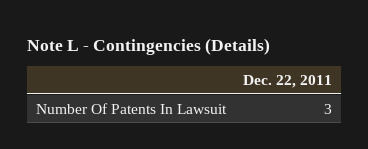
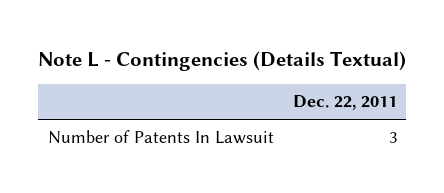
[27,37,271,55] Note L - Contingencies (Details) -> [37,50,406,71] Note L - Contingencies (Details Textual)
[35,102,227,114] Number Of Patents In Lawsuit -> [47,130,274,145] Number of Patents In Lawsuit

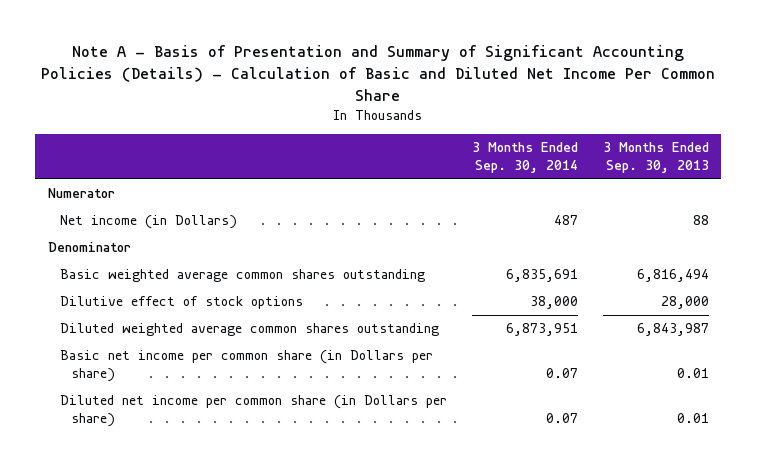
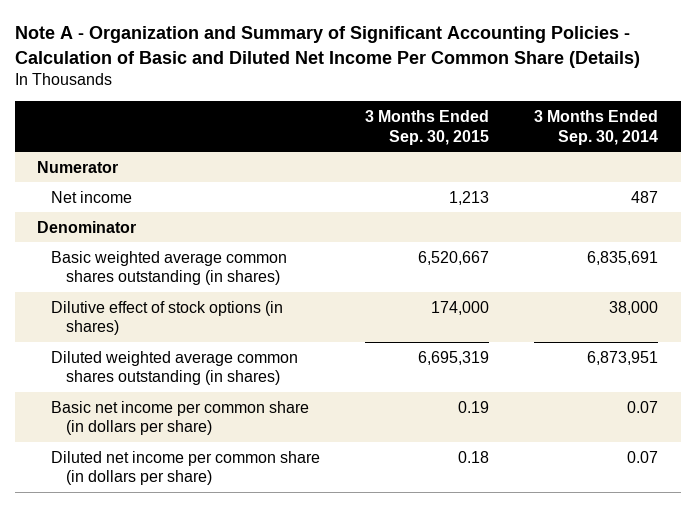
[41,45,716,101] Note A - Basis of Presentation and Summary of Significant Accounting Policies (Details) - Calculation of Basic and Diluted Net Income Per Common Share -> [14,26,640,68] Note A - Organization and Summary of Significant Accounting Policies - Calculation of Basic and Diluted Net Income Per Common Share (Details)
[602,142,709,173] 3 Months Ended Sep. 30, 2013 -> none
none -> [365,109,490,145] 3 Months Ended Sep. 30, 2015
[59,215,237,230] Net income (in Dollars) -> [51,190,133,203] Net income
[59,269,425,283] Basic weighted average common shares outstanding -> [51,250,288,286] Basic weighted average common shares outstanding (in shares)
[59,296,303,310] Dilutive effect of stock options -> [51,300,284,336] Dilutive effect of stock options (in shares)
[59,323,439,337] Diluted weighted average common shares outstanding -> [51,350,299,386] Diluted weighted average common shares outstanding (in shares)
[59,350,433,383] Basic net income per common share (in Dollars per share) -> [51,400,310,436] Basic net income per common share (in dollars per share)
[59,395,447,428] Diluted net income per common share (in Dollars per share) -> [51,450,321,486] Diluted net income per common share (in dollars per share)

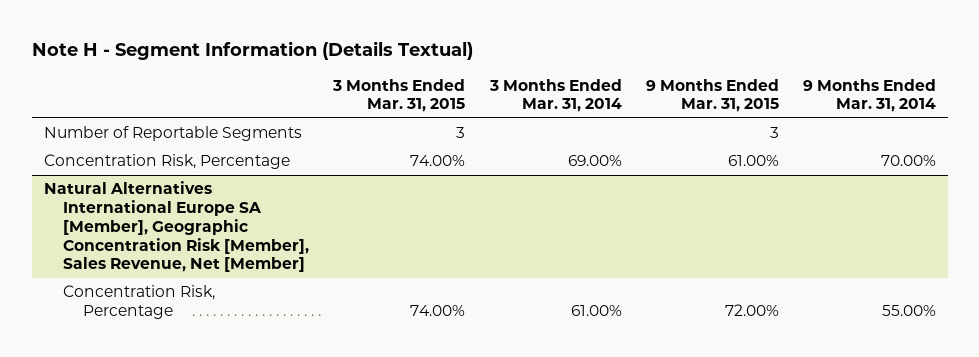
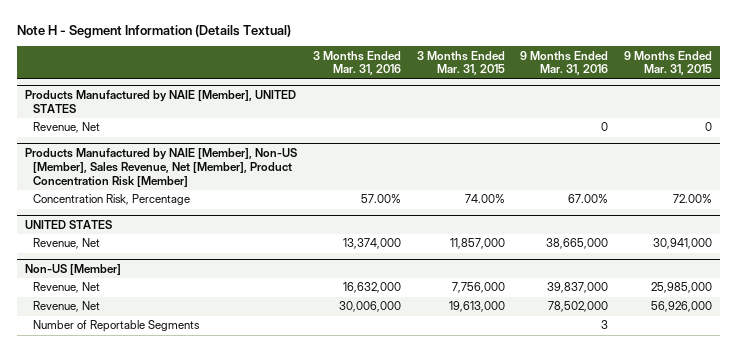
[488,78,622,113] 3 Months Ended Mar. 31, 2014 -> none
[802,78,936,113] 9 Months Ended Mar. 31, 2014 -> none
none -> [312,50,401,76] 3 Months Ended Mar. 31, 2016
none -> [520,50,609,76] 9 Months Ended Mar. 31, 2016
[43,126,302,142] Number of Reportable Segments -> none
[43,154,290,170] Concentration Risk, Percentage -> none
[43,181,310,273] Natural Alternatives International Europe SA [Member], Geographic Concentration Risk [Member], Sales Revenue, Net [Member] -> none
none -> [25,90,297,114] Products Manufactured by NAIE [Member], UNITED STATES
none -> [33,122,101,134] Revenue, Net
none -> [25,148,298,188] Products Manufactured by NAIE [Member], Non-US [Member], Sales Revenue, Net [Member], Product Concentration Risk [Member]
none -> [25,220,113,230] UNITED STATES
none -> [33,238,101,250] Revenue, Net
none -> [25,264,122,276] Non-US [Member]
none -> [33,282,101,294] Revenue, Net
none -> [33,301,101,313] Revenue, Net
none -> [33,320,201,333] Number of Reportable Segments

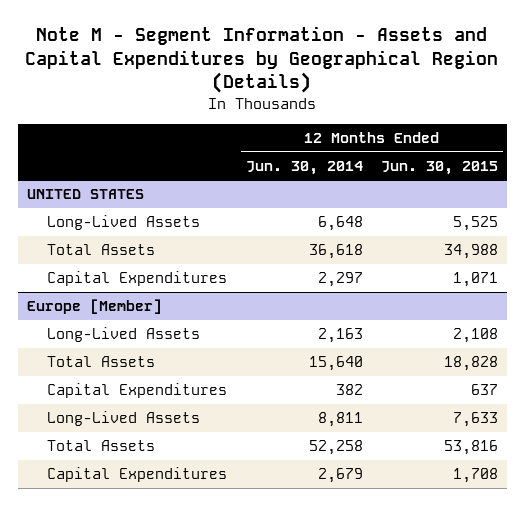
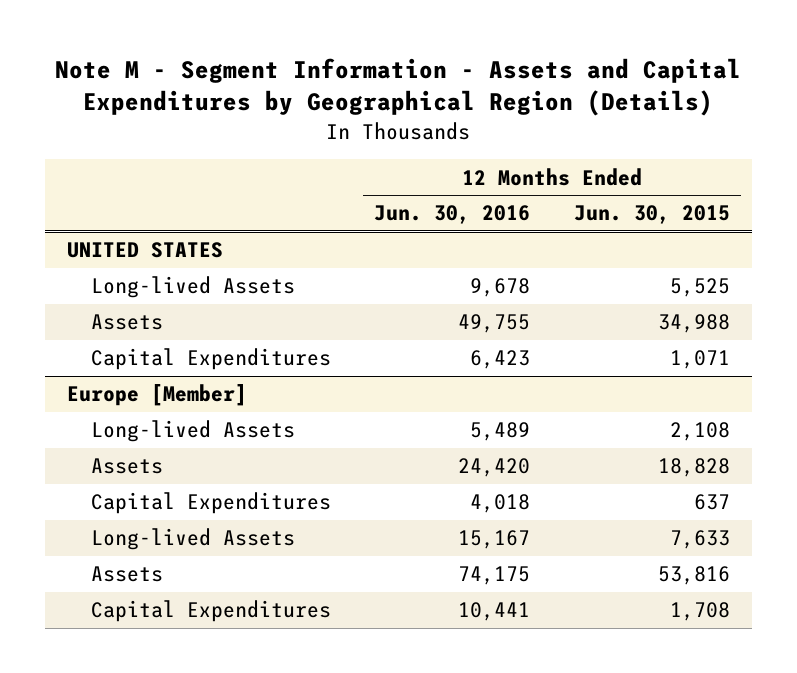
[245,160,363,175] Jun. 30, 2014 -> none
none -> [374,205,531,225] Jun. 30, 2016
[47,215,201,231] Long-Lived Assets -> [90,276,295,299] Long-lived Assets
[47,244,156,256] Total Assets -> [90,314,163,331] Assets
[47,327,201,343] Long-Lived Assets -> [90,420,295,443] Long-lived Assets
[47,356,156,368] Total Assets -> [90,458,163,475] Assets
[47,411,201,427] Long-Lived Assets -> [90,528,295,551] Long-lived Assets
[47,440,156,452] Total Assets -> [90,566,163,583] Assets

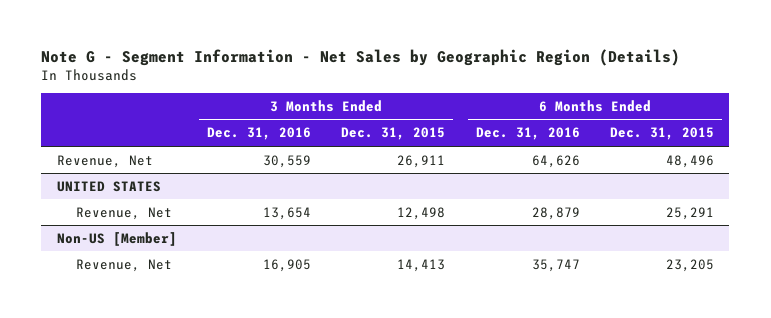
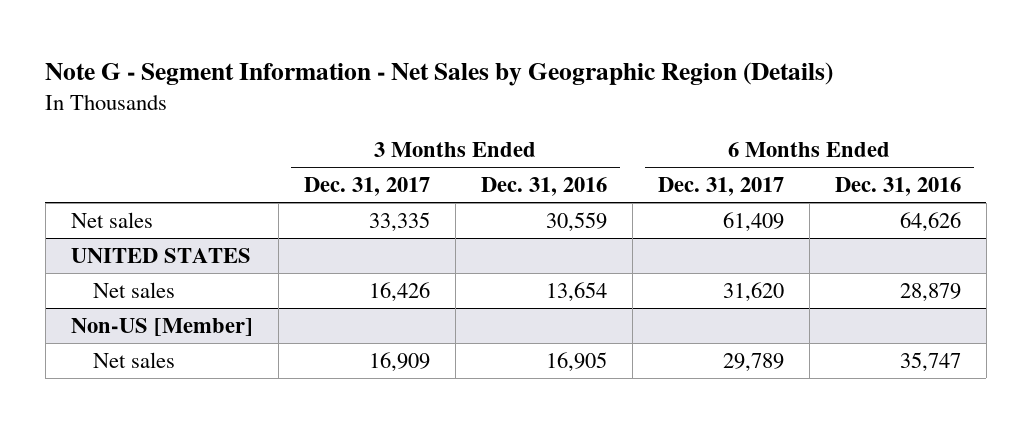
[341,127,446,141] Dec. 31, 2015 -> none
[610,127,715,141] Dec. 31, 2015 -> none
none -> [303,177,430,197] Dec. 31, 2017
none -> [657,177,784,197] Dec. 31, 2017
[56,154,153,168] Revenue, Net -> [70,211,153,228] Net sales
[75,206,172,220] Revenue, Net -> [93,281,176,298] Net sales
[75,258,172,272] Revenue, Net -> [93,351,176,368] Net sales

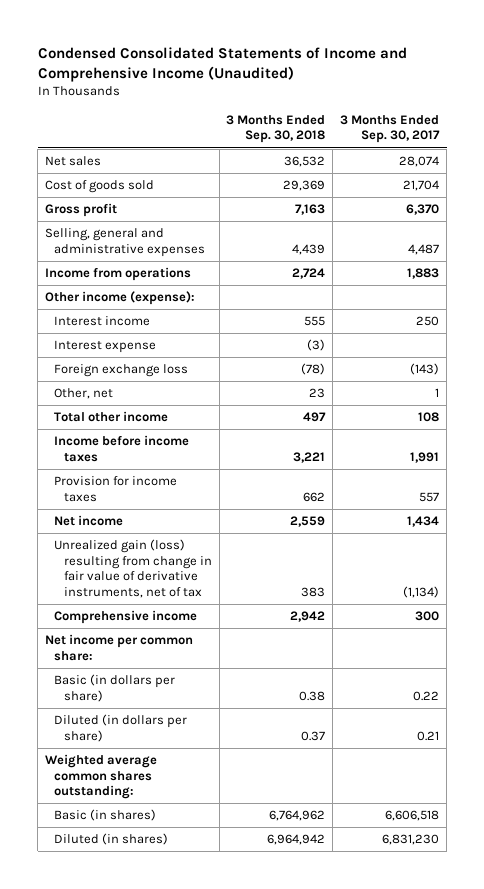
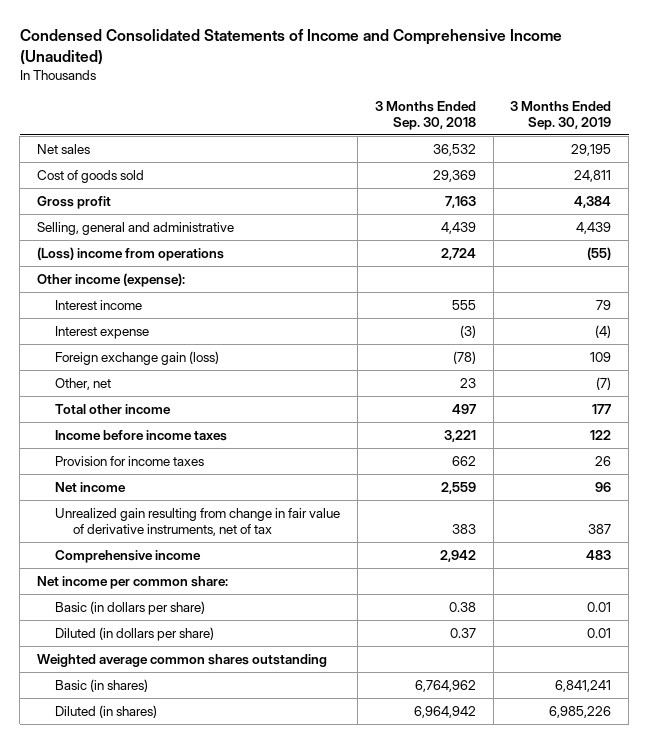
[340,114,441,144] 3 Months Ended Sep. 30, 2017 -> none
none -> [510,100,612,130] 3 Months Ended Sep. 30, 2019
[44,228,206,257] Selling, general and administrative expenses -> [37,221,235,235] Selling, general and administrative
[44,267,191,282] Income from operations -> [37,246,225,261] (Loss) income from operations
[54,364,189,378] Foreign exchange loss -> [55,350,220,365] Foreign exchange gain (loss)
[54,539,212,598] Unrealized gain (loss) resulting from change in fair value of derivative instruments, net of tax -> [55,507,341,536] Unrealized gain resulting from change in fair value of derivative instruments, net of tax
[44,754,157,800] Weighted average common shares outstanding: -> [37,653,328,667] Weighted average common shares outstanding

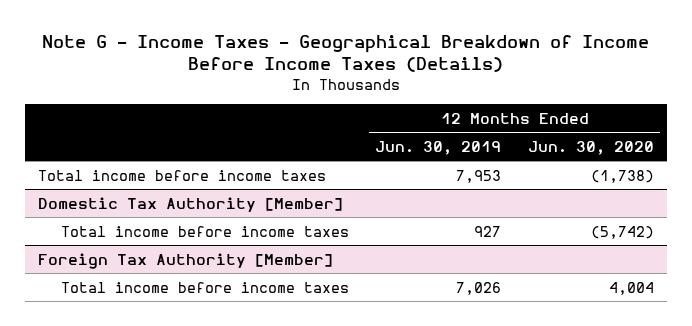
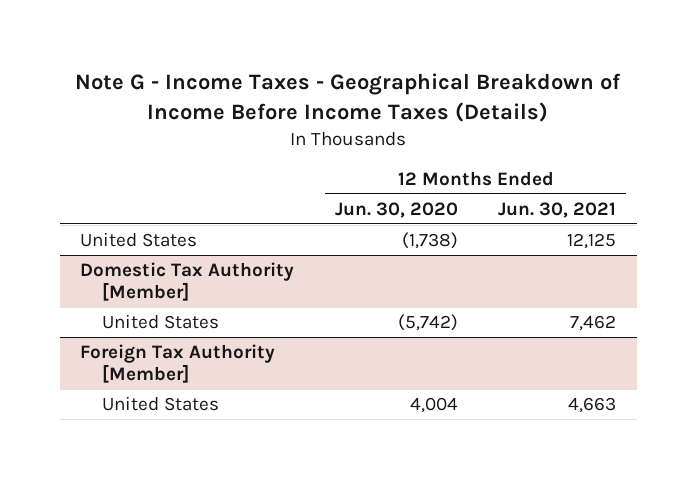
[375,140,502,155] Jun. 30, 2019 -> none
none -> [498,201,617,218] Jun. 30, 2021
[38,169,327,181] Total income before income taxes -> [80,232,198,248] United States
[61,225,350,237] Total income before income taxes -> [101,314,219,330] United States
[61,281,350,293] Total income before income taxes -> [101,396,219,412] United States

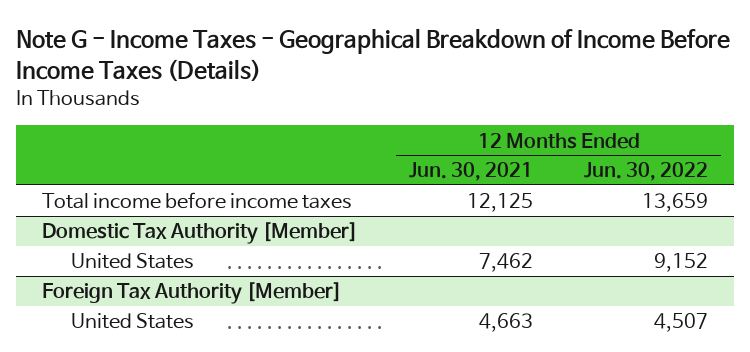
[334,201,458,218] Jun. 30, 2020 -> none
none -> [584,162,709,182] Jun. 30, 2022
[80,232,198,248] United States -> [41,192,352,210] Total income before income taxes

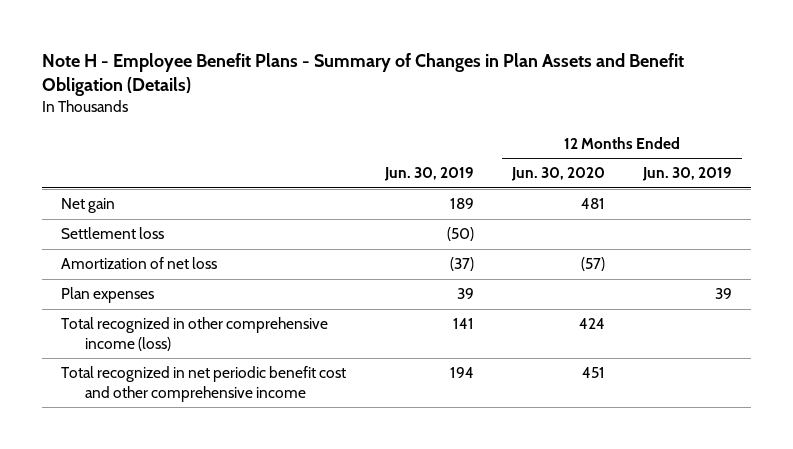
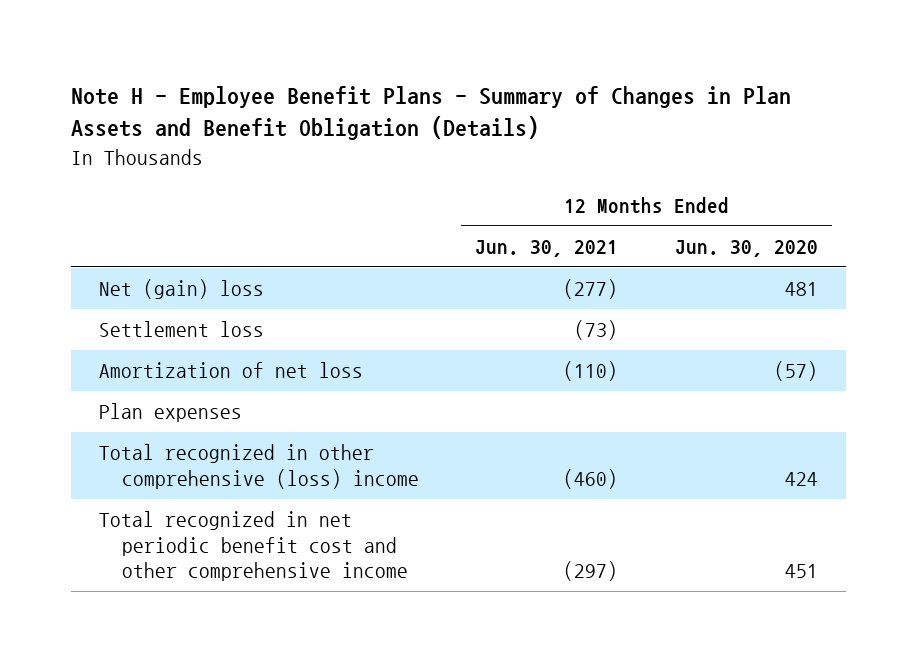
[383,167,474,182] Jun. 30, 2019 -> none
[641,167,732,182] Jun. 30, 2019 -> none
none -> [475,239,619,257] Jun. 30, 2021
[61,198,116,214] Net gain -> [98,279,264,300] Net (gain) loss
[61,317,329,351] Total recognized in other comprehensive income (loss) -> [98,444,420,489] Total recognized in other comprehensive (loss) income

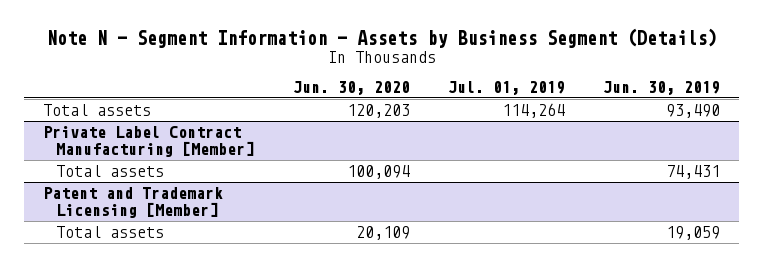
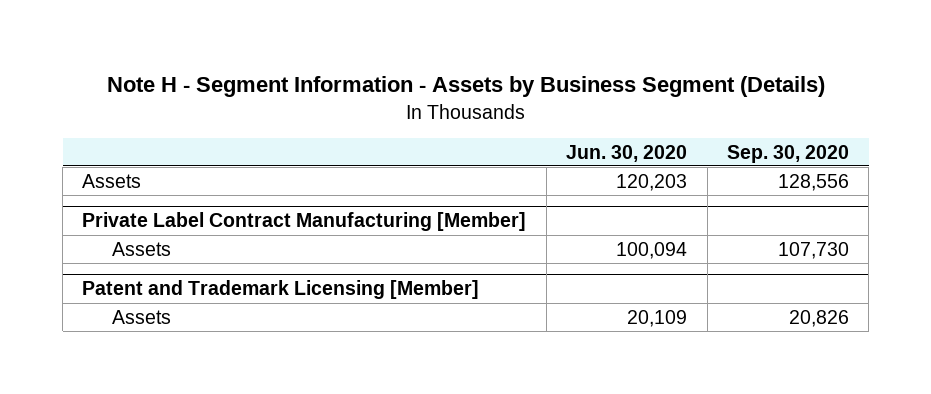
[46,27,717,48] Note N - Segment Information - Assets by Business Segment (Details) -> [106,76,825,98] Note H - Segment Information - Assets by Business Segment (Details)
[448,80,566,95] Jul. 01, 2019 -> none
[603,80,721,95] Jun. 30, 2019 -> none
none -> [726,144,849,163] Sep. 30, 2020
[43,104,152,117] Total assets -> [82,173,142,188] Assets
[56,165,165,178] Total assets -> [112,241,172,256] Assets
[56,226,165,239] Total assets -> [112,309,172,324] Assets

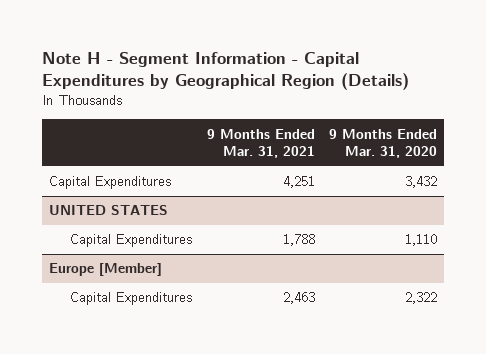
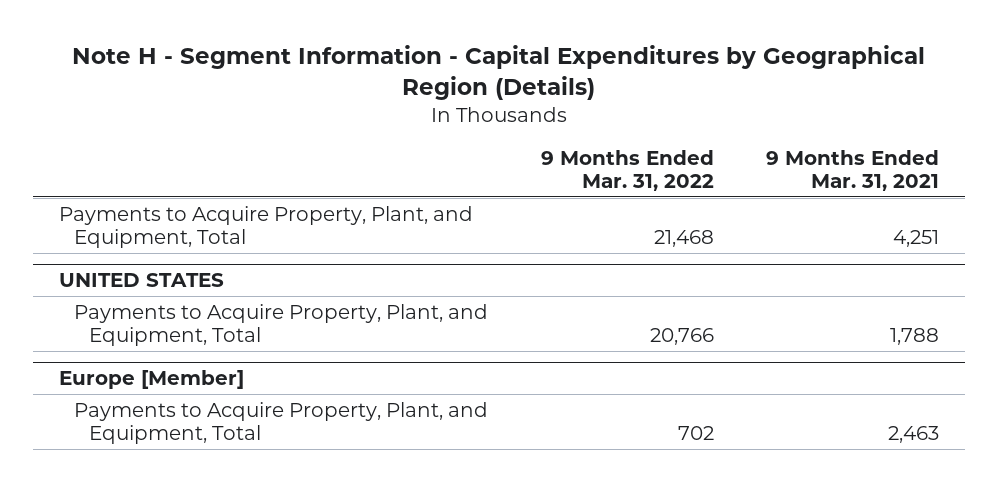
[329,128,438,159] 9 Months Ended Mar. 31, 2020 -> none
none -> [540,149,714,191] 9 Months Ended Mar. 31, 2022
[49,176,172,190] Capital Expenditures -> [59,205,474,248] Payments to Acquire Property, Plant, and Equipment, Total
[70,234,193,248] Capital Expenditures -> [74,303,489,346] Payments to Acquire Property, Plant, and Equipment, Total
[70,292,193,306] Capital Expenditures -> [74,401,489,444] Payments to Acquire Property, Plant, and Equipment, Total

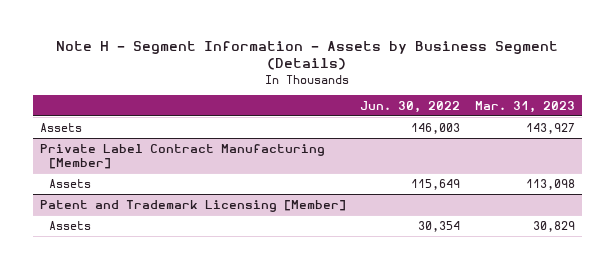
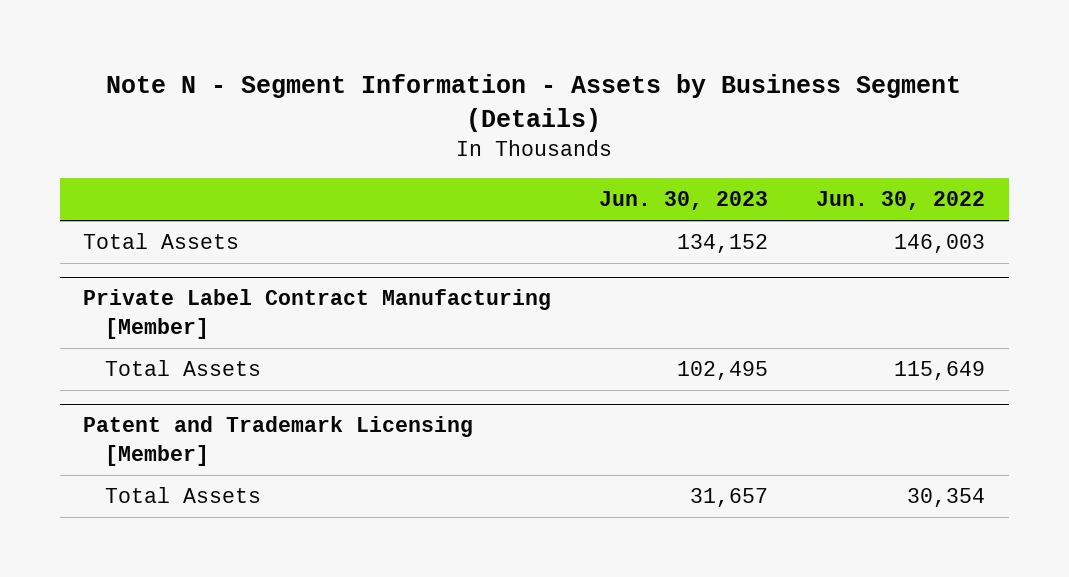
[56,40,559,71] Note H - Segment Information - Assets by Business Segment (Details) -> [106,74,962,132] Note N - Segment Information - Assets by Business Segment (Details)
[474,100,575,113] Mar. 31, 2023 -> none
none -> [599,191,769,211] Jun. 30, 2023
[40,122,83,132] Assets -> [83,233,240,250] Total Assets
[49,178,92,188] Assets -> [104,360,261,377] Total Assets
[49,220,92,230] Assets -> [104,487,261,504] Total Assets

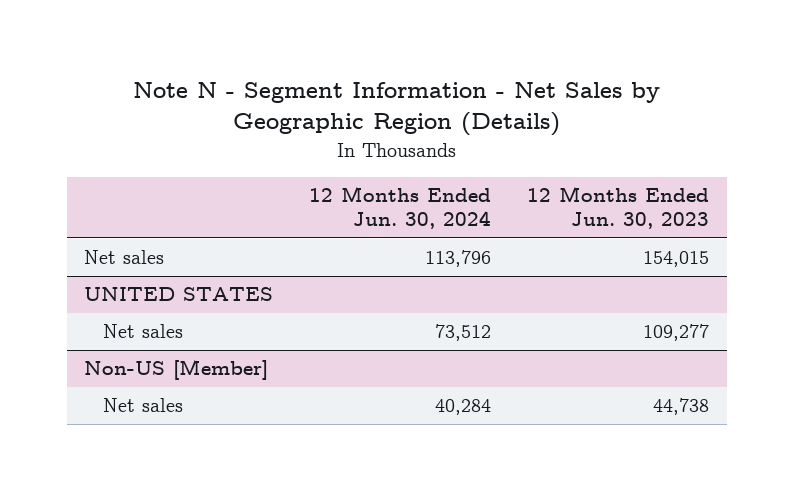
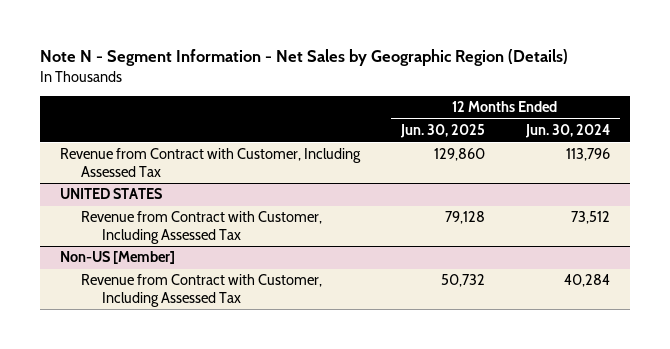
[526,186,709,230] 12 Months Ended Jun. 30, 2023 -> none
none -> [399,124,485,139] Jun. 30, 2025
[84,250,165,265] Net sales -> [60,148,362,177] Revenue from Contract with Customer, Including Assessed Tax
[102,324,183,339] Net sales -> [80,211,322,244] Revenue from Contract with Customer, Including Assessed Tax
[102,398,183,413] Net sales -> [80,274,322,307] Revenue from Contract with Customer, Including Assessed Tax

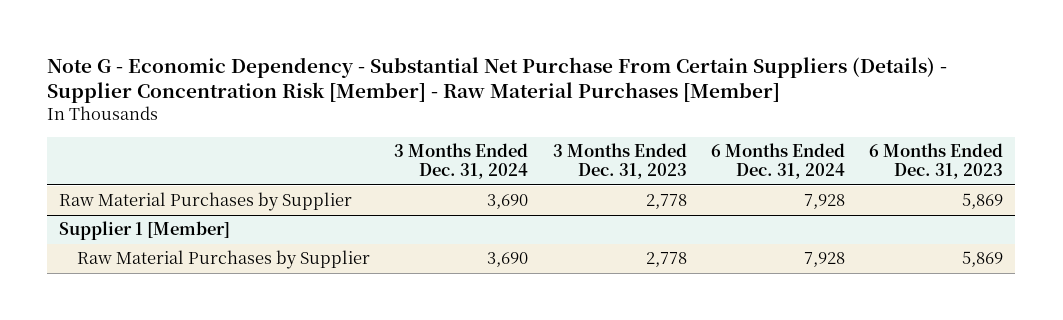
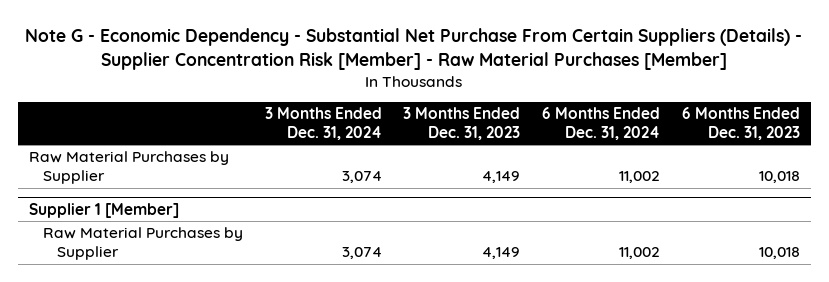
[487,194,529,210] 3,690 -> [341,171,382,184] 3,074
[645,194,687,210] 2,778 -> [482,171,521,184] 4,149
[803,194,845,210] 7,928 -> [619,171,661,184] 11,002
[962,193,1004,210] 5,869 -> [758,171,800,184] 10,018
[487,252,529,268] 3,690 -> [341,247,382,260] 3,074
[645,252,687,268] 2,778 -> [482,247,521,260] 4,149
[803,252,845,268] 7,928 -> [619,247,661,260] 11,002
[962,251,1004,268] 5,869 -> [758,247,800,260] 10,018

